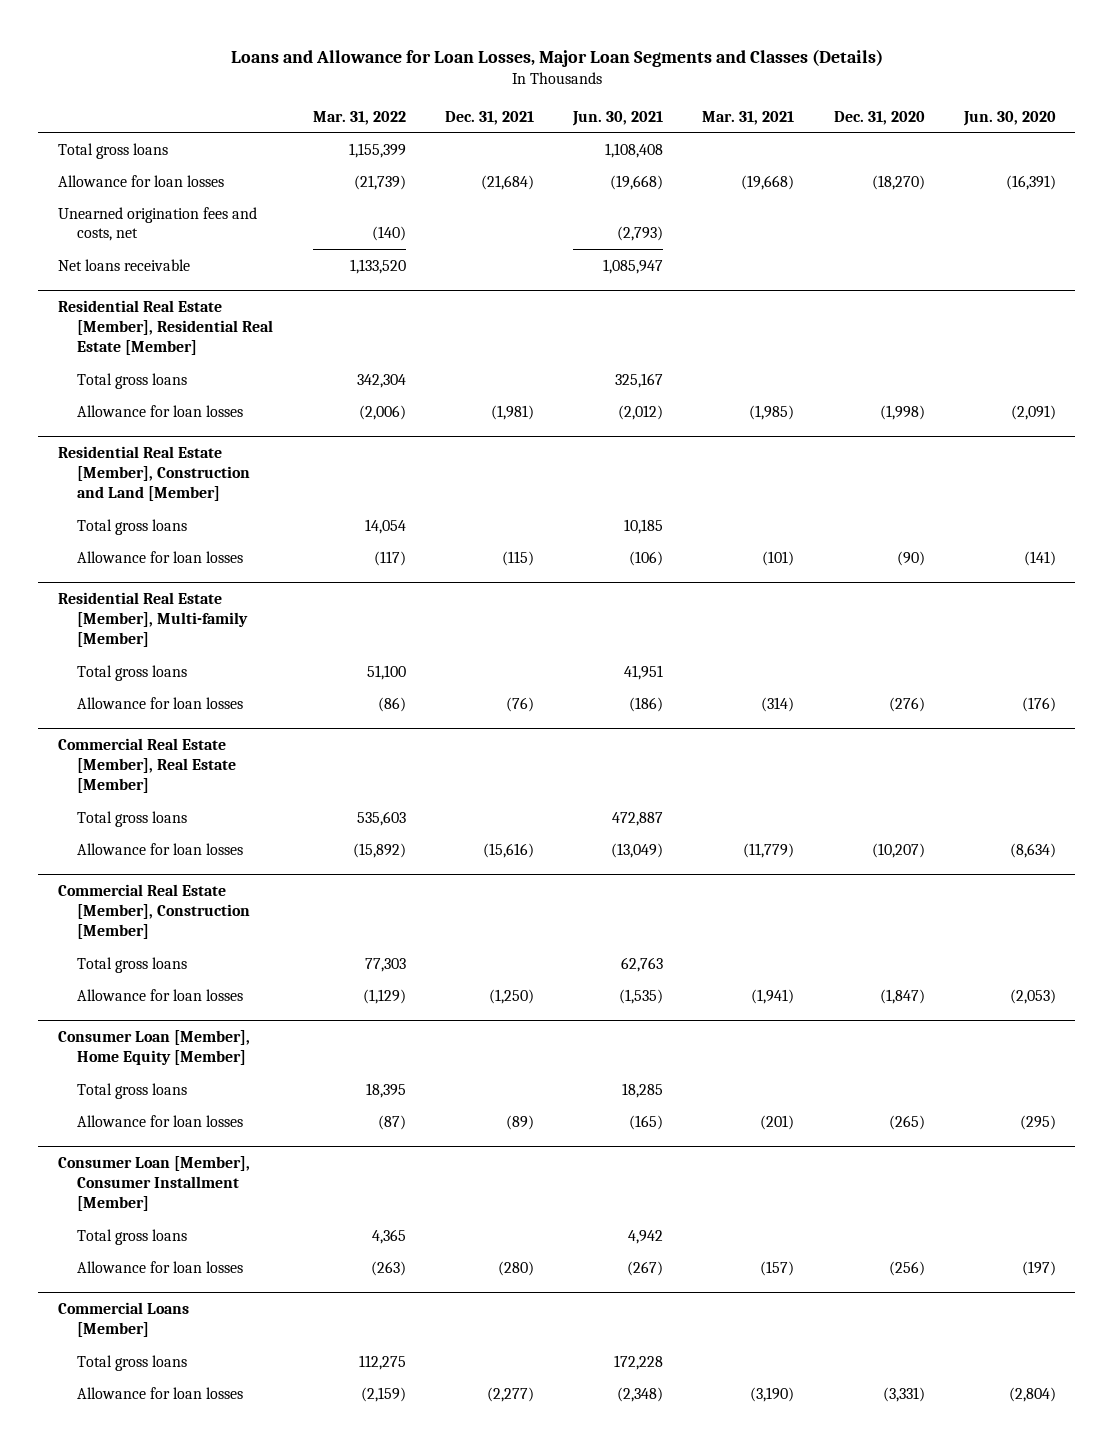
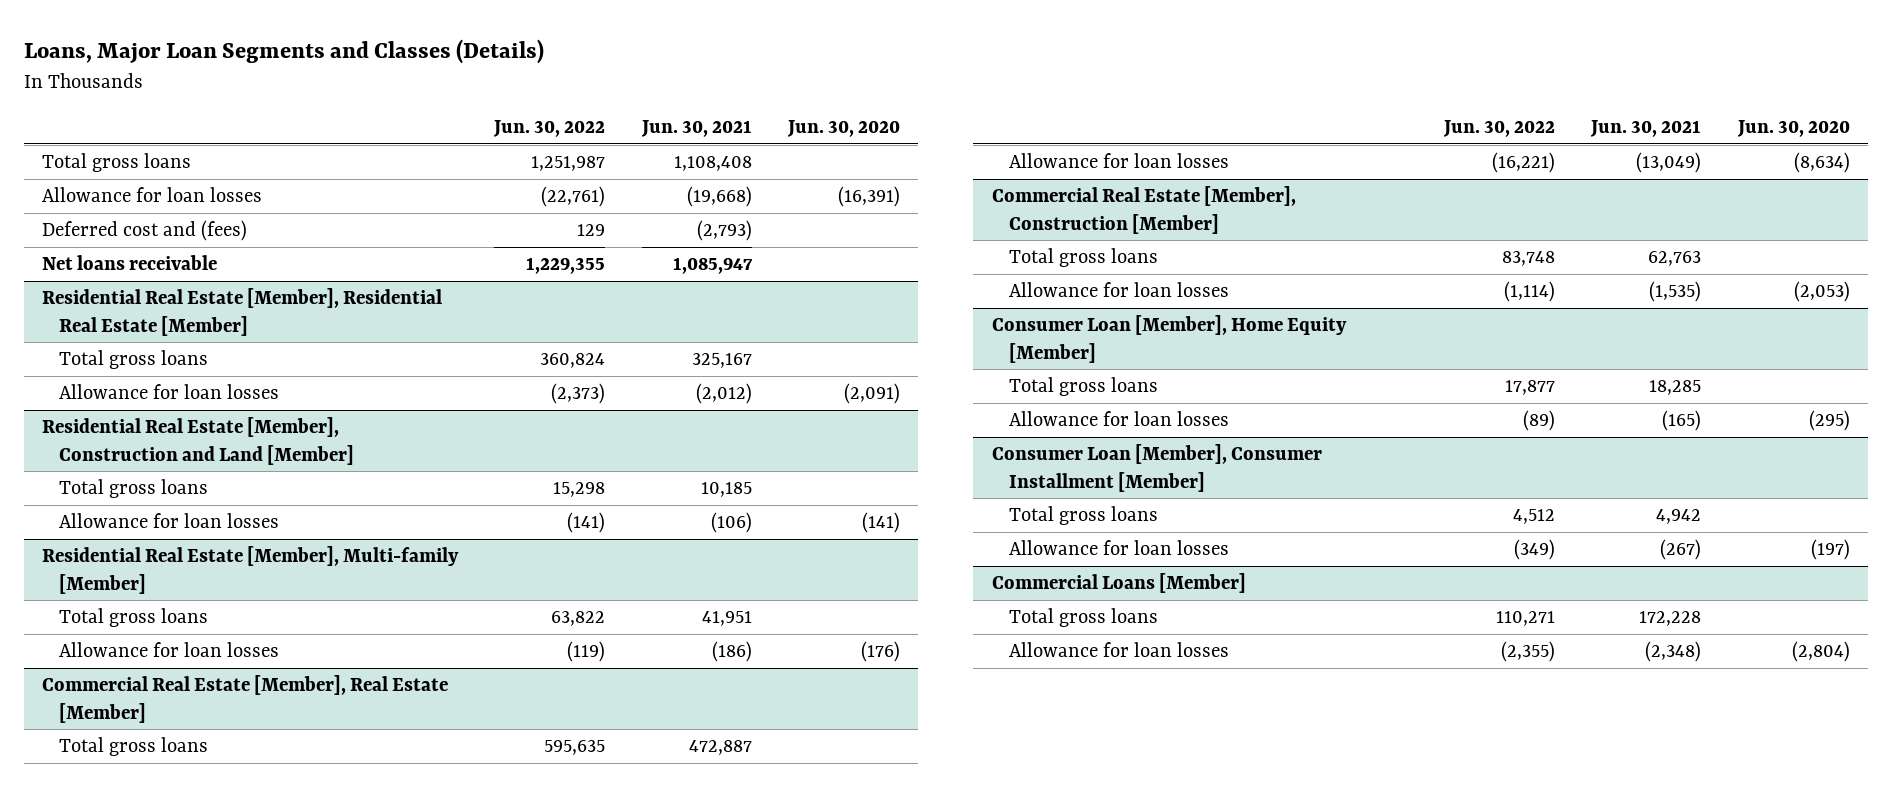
[230,48,883,67] Loans and Allowance for Loan Losses, Major Loan Segments and Classes (Details) -> [23,38,544,64] Loans, Major Loan Segments and Classes (Details)
[312,110,406,125] Mar. 31, 2022 -> none
[444,110,534,125] Dec. 31, 2021 -> none
[702,110,795,125] Mar. 31, 2021 -> none
[833,110,925,125] Dec. 31, 2020 -> none
none -> [493,119,606,137] Jun. 30, 2022
[58,206,258,242] Unearned origination fees and costs, net -> [41,220,247,242] Deferred cost and (fees)

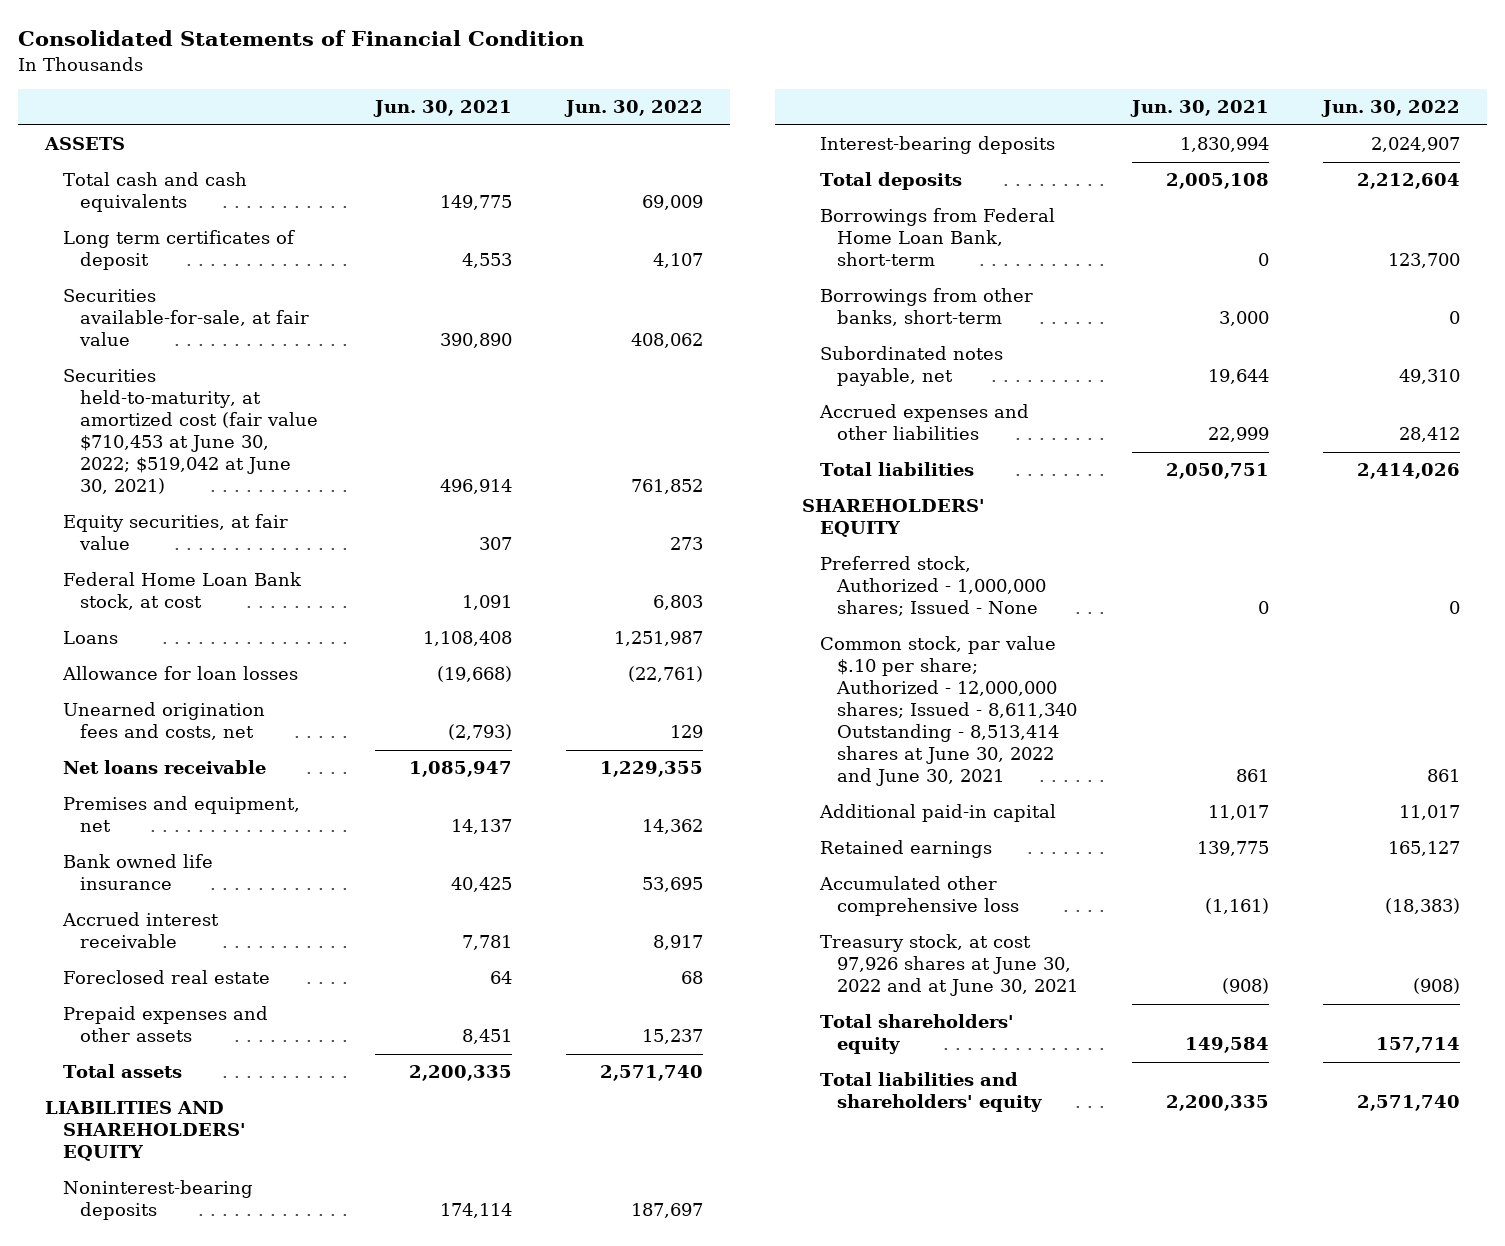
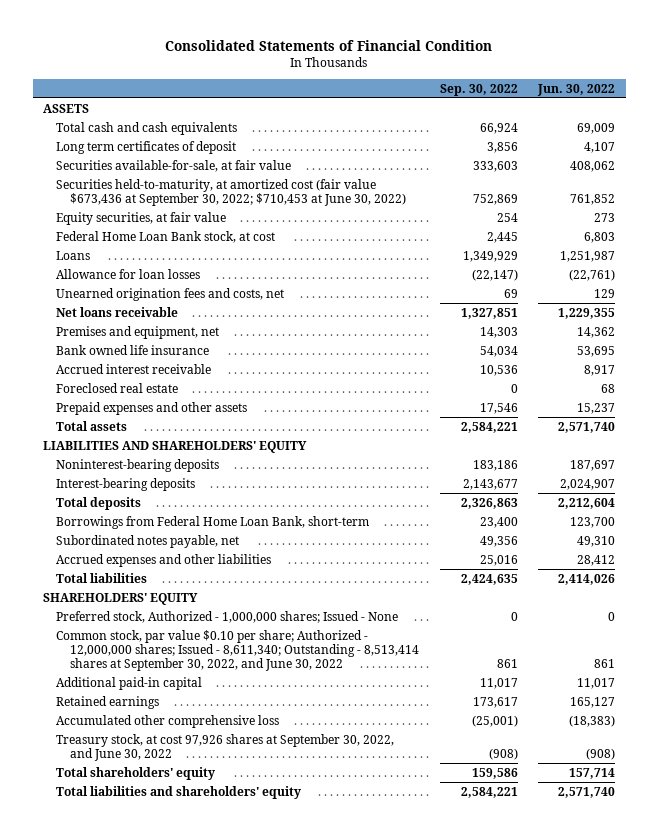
[373,100,513,118] Jun. 30, 2021 -> none
none -> [439,83,518,96] Sep. 30, 2022
[62,369,319,495] Securities held-to-maturity, at amortized cost (fair value $710,453 at June 30, 2022; $519,042 at June 30, 2021) -> [56,178,406,206] Securities held-to-maturity, at amortized cost (fair value $673,436 at September 30, 2022; $710,453 at June 30, 2022)
[819,288,1033,327] Borrowings from other banks, short-term -> none
[819,636,1078,787] Common stock, par value $.10 per share; Authorized - 12,000,000 shares; Issued - 8,611,340 Outstanding - 8,513,414 shares at June 30, 2022 and June 30, 2021 -> [56,629,419,672] Common stock, par value $0.10 per share; Authorized - 12,000,000 shares; Issued - 8,611,340; Outstanding - 8,513,414 shares at September 30, 2022, and June 30, 2022
[819,934,1079,997] Treasury stock, at cost 97,926 shares at June 30, 2022 and at June 30, 2021 -> [56,733,395,761] Treasury stock, at cost 97,926 shares at September 30, 2022, and June 30, 2022

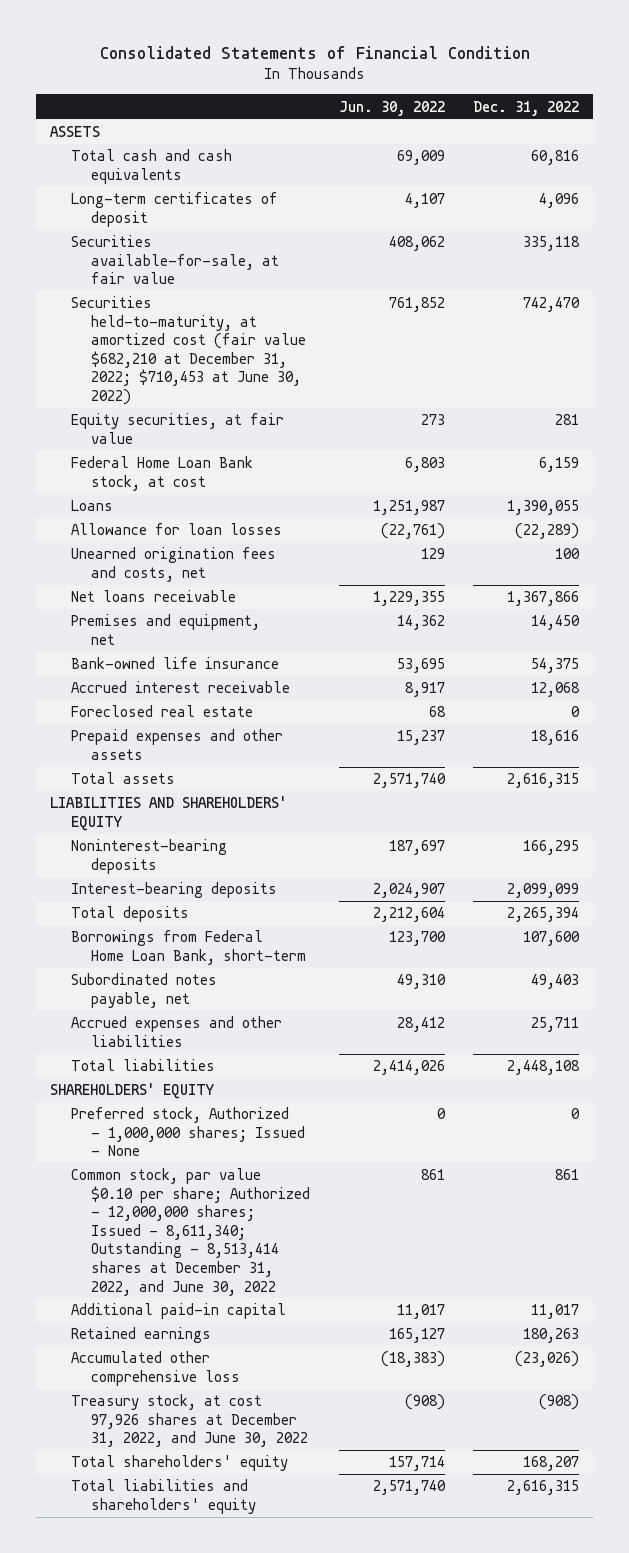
[439,83,518,96] Sep. 30, 2022 -> none
none -> [473,100,580,116] Dec. 31, 2022
[56,140,237,154] Long term certificates of deposit -> [70,192,278,227] Long-term certificates of deposit
[56,178,406,206] Securities held-to-maturity, at amortized cost (fair value $673,436 at September 30, 2022; $710,453 at June 30, 2022) -> [70,296,307,406] Securities held-to-maturity, at amortized cost (fair value $682,210 at December 31, 2022; $710,453 at June 30, 2022)
[56,344,210,355] Bank owned life insurance -> [70,657,279,670] Bank-owned life insurance
[56,629,419,672] Common stock, par value $0.10 per share; Authorized - 12,000,000 shares; Issued - 8,611,340; Outstanding - 8,513,414 shares at September 30, 2022, and June 30, 2022 -> [70,1168,311,1296] Common stock, par value $0.10 per share; Authorized - 12,000,000 shares; Issued - 8,611,340; Outstanding - 8,513,414 shares at December 31, 2022, and June 30, 2022
[56,733,395,761] Treasury stock, at cost 97,926 shares at September 30, 2022, and June 30, 2022 -> [70,1394,309,1448] Treasury stock, at cost 97,926 shares at December 31, 2022, and June 30, 2022

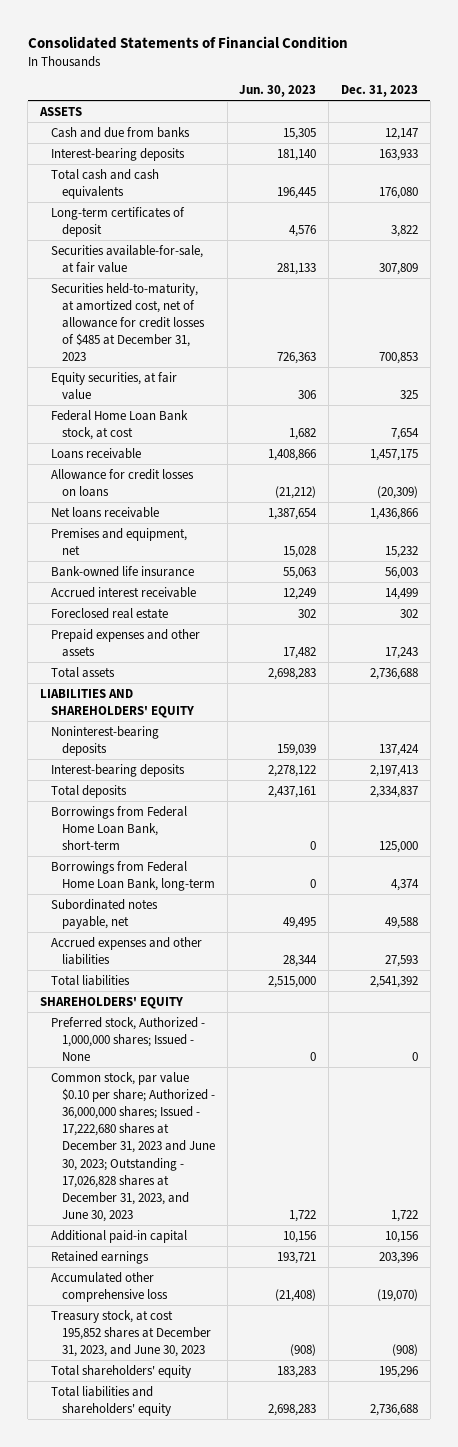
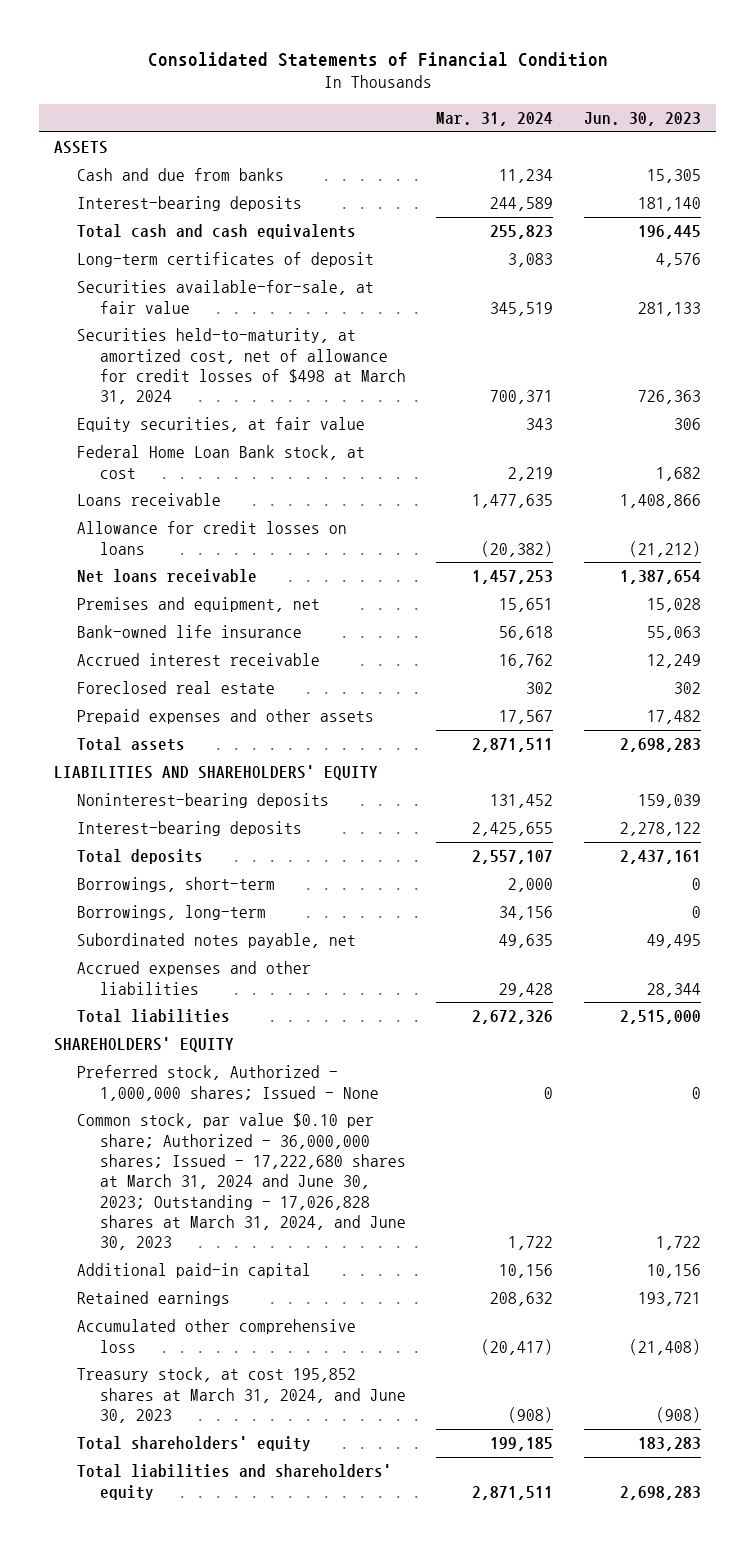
[341,85,419,98] Dec. 31, 2023 -> none
none -> [436,111,554,126] Mar. 31, 2024
[50,282,205,362] Securities held-to-maturity, at amortized cost, net of allowance for credit losses of $485 at December 31, 2023 -> [77,328,406,405] Securities held-to-maturity, at amortized cost, net of allowance for credit losses of $498 at March 31, 2024
[50,805,187,851] Borrowings from Federal Home Loan Bank, short-term -> [77,877,276,893] Borrowings, short-term
[50,860,215,891] Borrowings from Federal Home Loan Bank, long-term -> [77,905,267,921] Borrowings, long-term
[50,1071,215,1222] Common stock, par value $0.10 per share; Authorized - 36,000,000 shares; Issued - 17,222,680 shares at December 31, 2023 and June 30, 2023; Outstanding - 17,026,828 shares at December 31, 2023, and June 30, 2023 -> [77,1113,406,1251] Common stock, par value $0.10 per share; Authorized - 36,000,000 shares; Issued - 17,222,680 shares at March 31, 2024 and June 30, 2023; Outstanding - 17,026,828 shares at March 31, 2024, and June 30, 2023
[50,1309,211,1358] Treasury stock, at cost 195,852 shares at December 31, 2023, and June 30, 2023 -> [77,1367,406,1423] Treasury stock, at cost 195,852 shares at March 31, 2024, and June 30, 2023

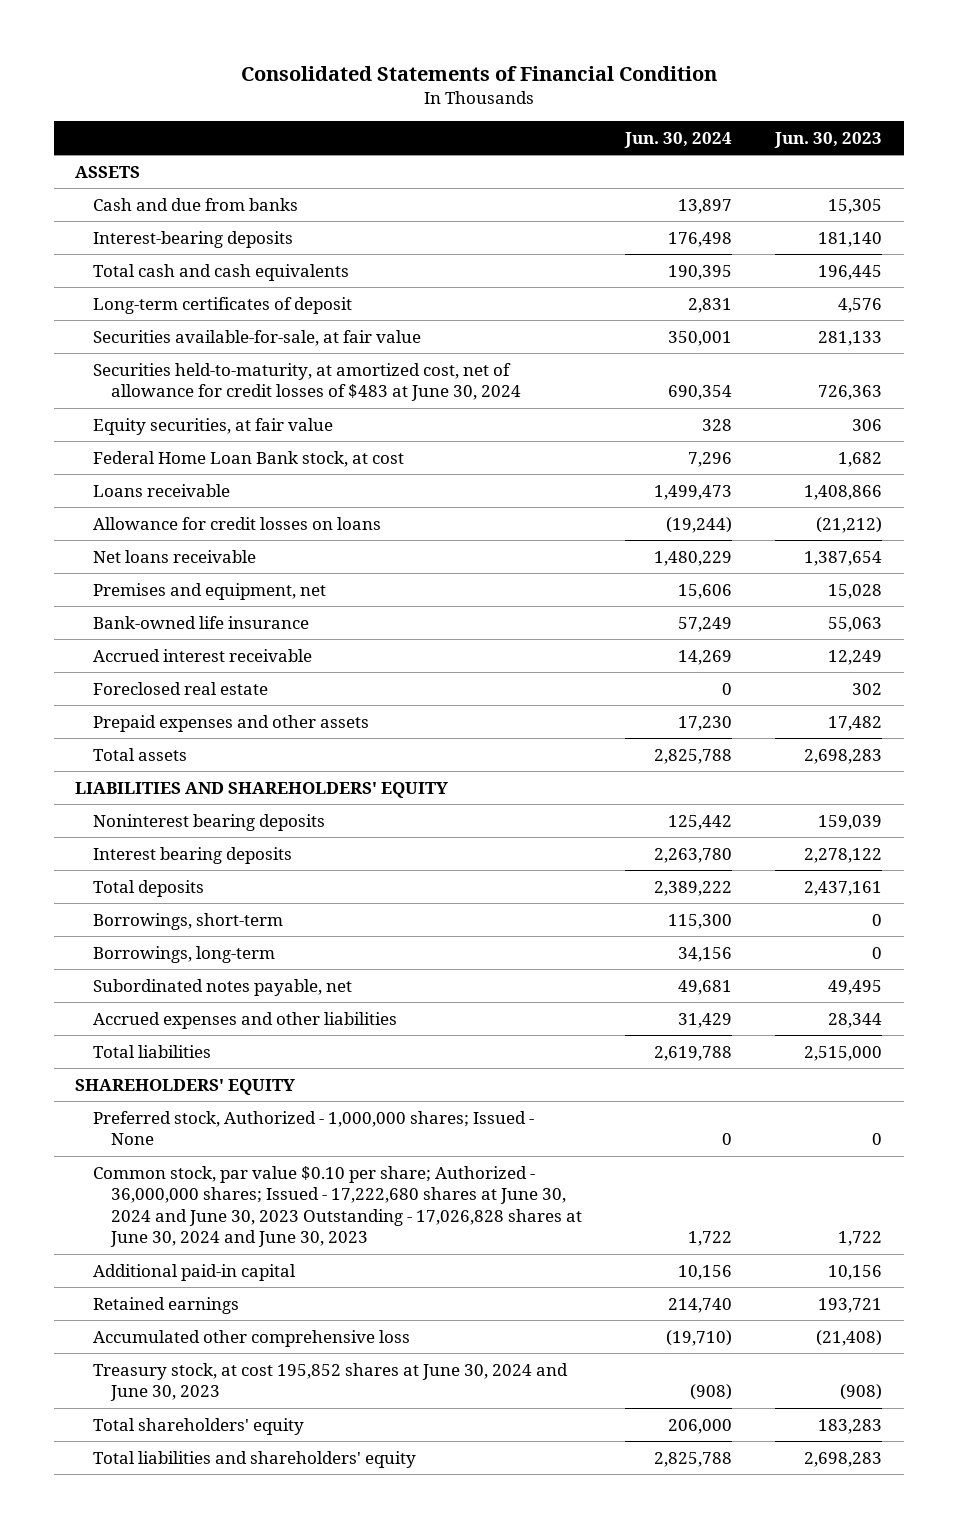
[436,111,554,126] Mar. 31, 2024 -> none
none -> [624,131,733,148] Jun. 30, 2024
[77,328,406,405] Securities held-to-maturity, at amortized cost, net of allowance for credit losses of $498 at March 31, 2024 -> [93,362,522,402] Securities held-to-maturity, at amortized cost, net of allowance for credit losses of $483 at June 30, 2024
[77,793,330,809] Noninterest-bearing deposits -> [93,813,326,831] Noninterest bearing deposits
[77,821,303,837] Interest-bearing deposits -> [93,846,293,864] Interest bearing deposits
[77,1113,406,1251] Common stock, par value $0.10 per share; Authorized - 36,000,000 shares; Issued - 17,222,680 shares at March 31, 2024 and June 30, 2023; Outstanding - 17,026,828 shares at March 31, 2024, and June 30, 2023 -> [93,1165,583,1248] Common stock, par value $0.10 per share; Authorized - 36,000,000 shares; Issued - 17,222,680 shares at June 30, 2024 and June 30, 2023 Outstanding - 17,026,828 shares at June 30, 2024 and June 30, 2023
[77,1367,406,1423] Treasury stock, at cost 195,852 shares at March 31, 2024, and June 30, 2023 -> [93,1362,569,1402] Treasury stock, at cost 195,852 shares at June 30, 2024 and June 30, 2023

